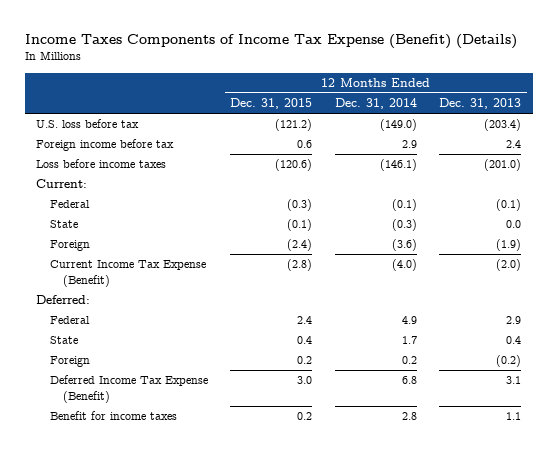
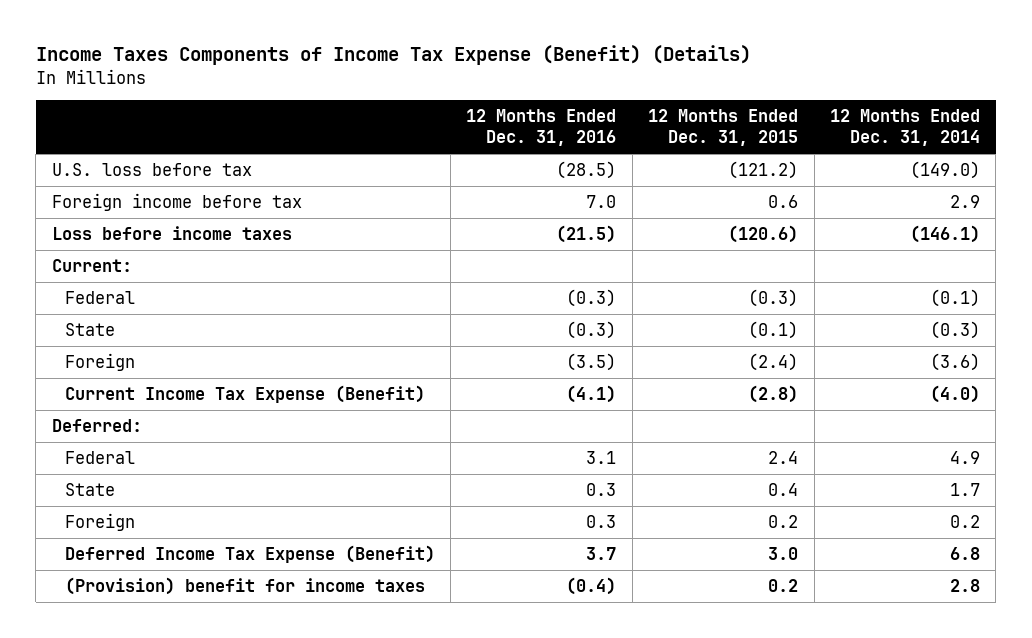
[439,98,522,110] Dec. 31, 2013 -> none
none -> [466,109,617,147] 12 Months Ended Dec. 31, 2016
[49,411,177,421] Benefit for income taxes -> [64,576,425,595] (Provision) benefit for income taxes

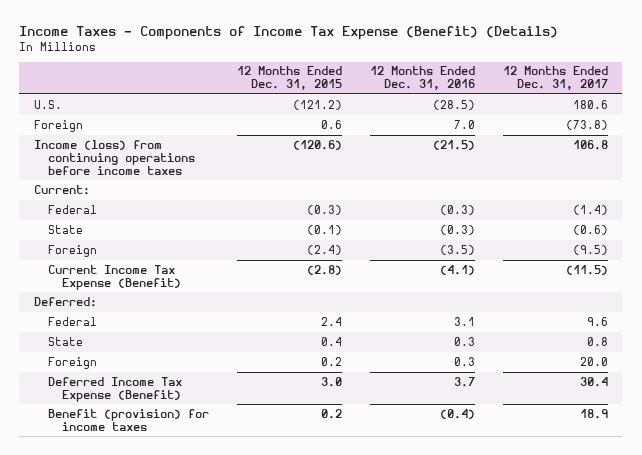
[35,45,751,66] Income Taxes Components of Income Tax Expense (Benefit) (Details) -> [19,26,559,41] Income Taxes - Components of Income Tax Expense (Benefit) (Details)
[829,109,980,147] 12 Months Ended Dec. 31, 2014 -> none
none -> [503,66,609,91] 12 Months Ended Dec. 31, 2017
[51,162,252,176] U.S. loss before tax -> [33,99,62,109] U.S.
[51,192,302,211] Foreign income before tax -> [33,119,83,132] Foreign
[51,225,292,240] Loss before income taxes -> [33,139,195,175] Income (loss) from continuing operations before income taxes
[64,576,425,595] (Provision) benefit for income taxes -> [47,408,209,431] Benefit (provision) for income taxes

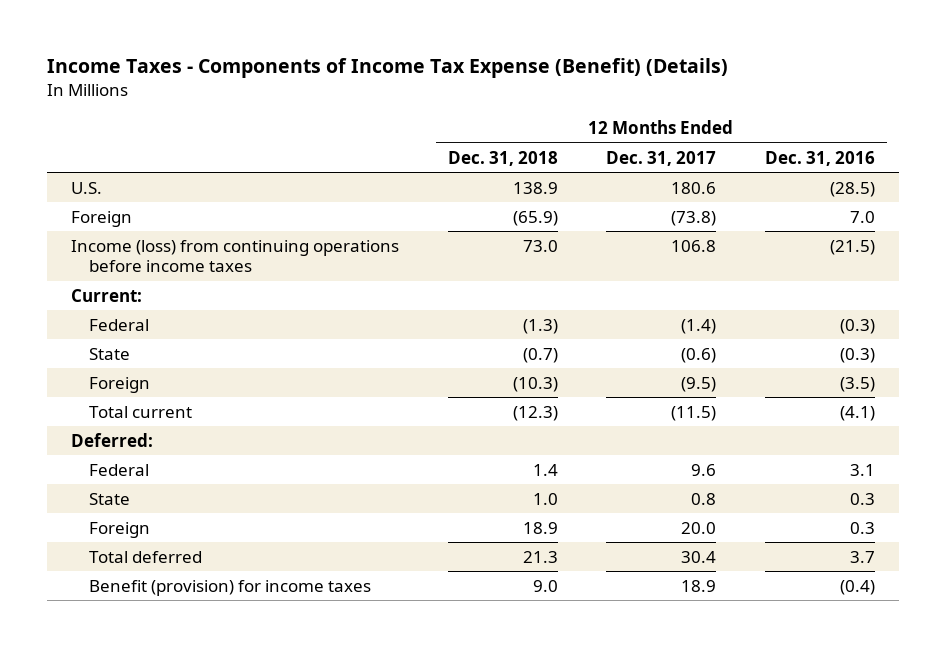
[236,66,342,91] 12 Months Ended Dec. 31, 2015 -> none
none -> [447,150,558,166] Dec. 31, 2018
[47,264,182,290] Current Income Tax Expense (Benefit) -> [88,405,192,418] Total current
[47,376,182,402] Deferred Income Tax Expense (Benefit) -> [88,550,202,563] Total deferred

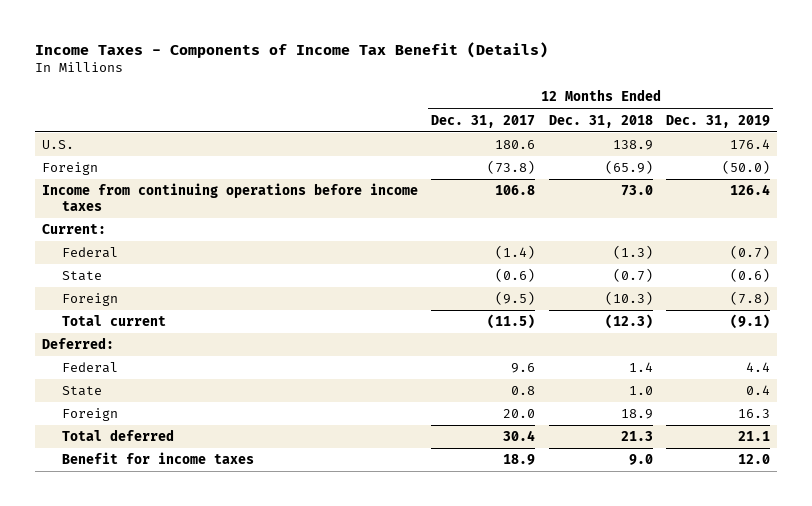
[47,58,729,79] Income Taxes - Components of Income Tax Expense (Benefit) (Details) -> [35,42,549,59] Income Taxes - Components of Income Tax Benefit (Details)
[764,150,875,166] Dec. 31, 2016 -> none
none -> [665,114,770,128] Dec. 31, 2019
[71,239,400,273] Income (loss) from continuing operations before income taxes -> [41,183,418,211] Income from continuing operations before income taxes
[88,579,371,596] Benefit (provision) for income taxes -> [62,452,255,465] Benefit for income taxes

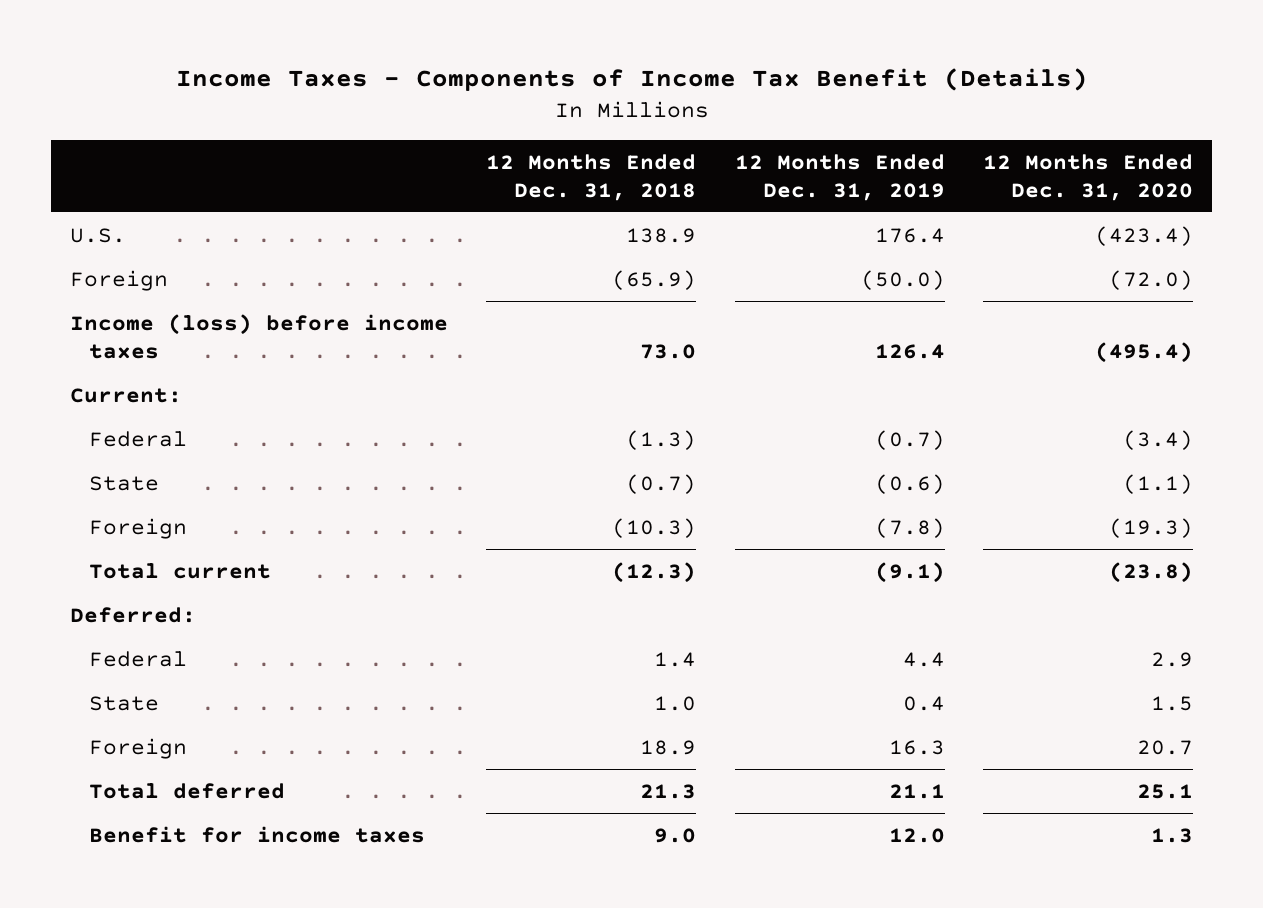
[431,114,536,128] Dec. 31, 2017 -> none
none -> [982,153,1193,201] 12 Months Ended Dec. 31, 2020
[41,183,418,211] Income from continuing operations before income taxes -> [70,313,449,359] Income (loss) before income taxes

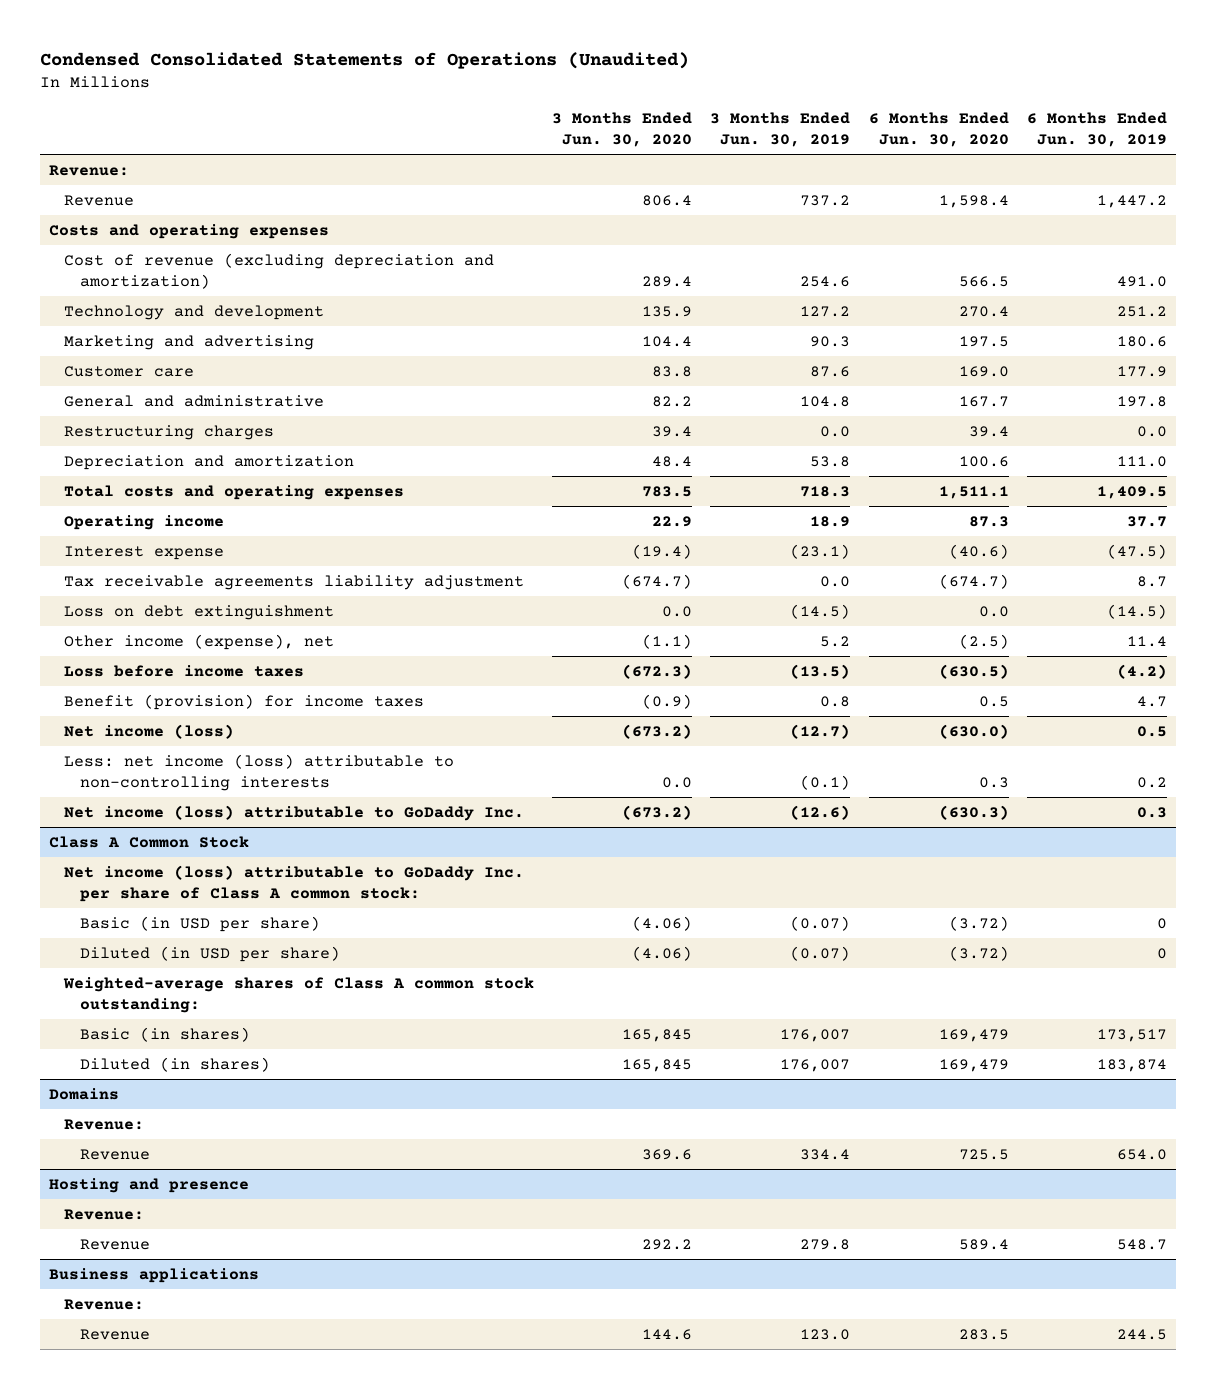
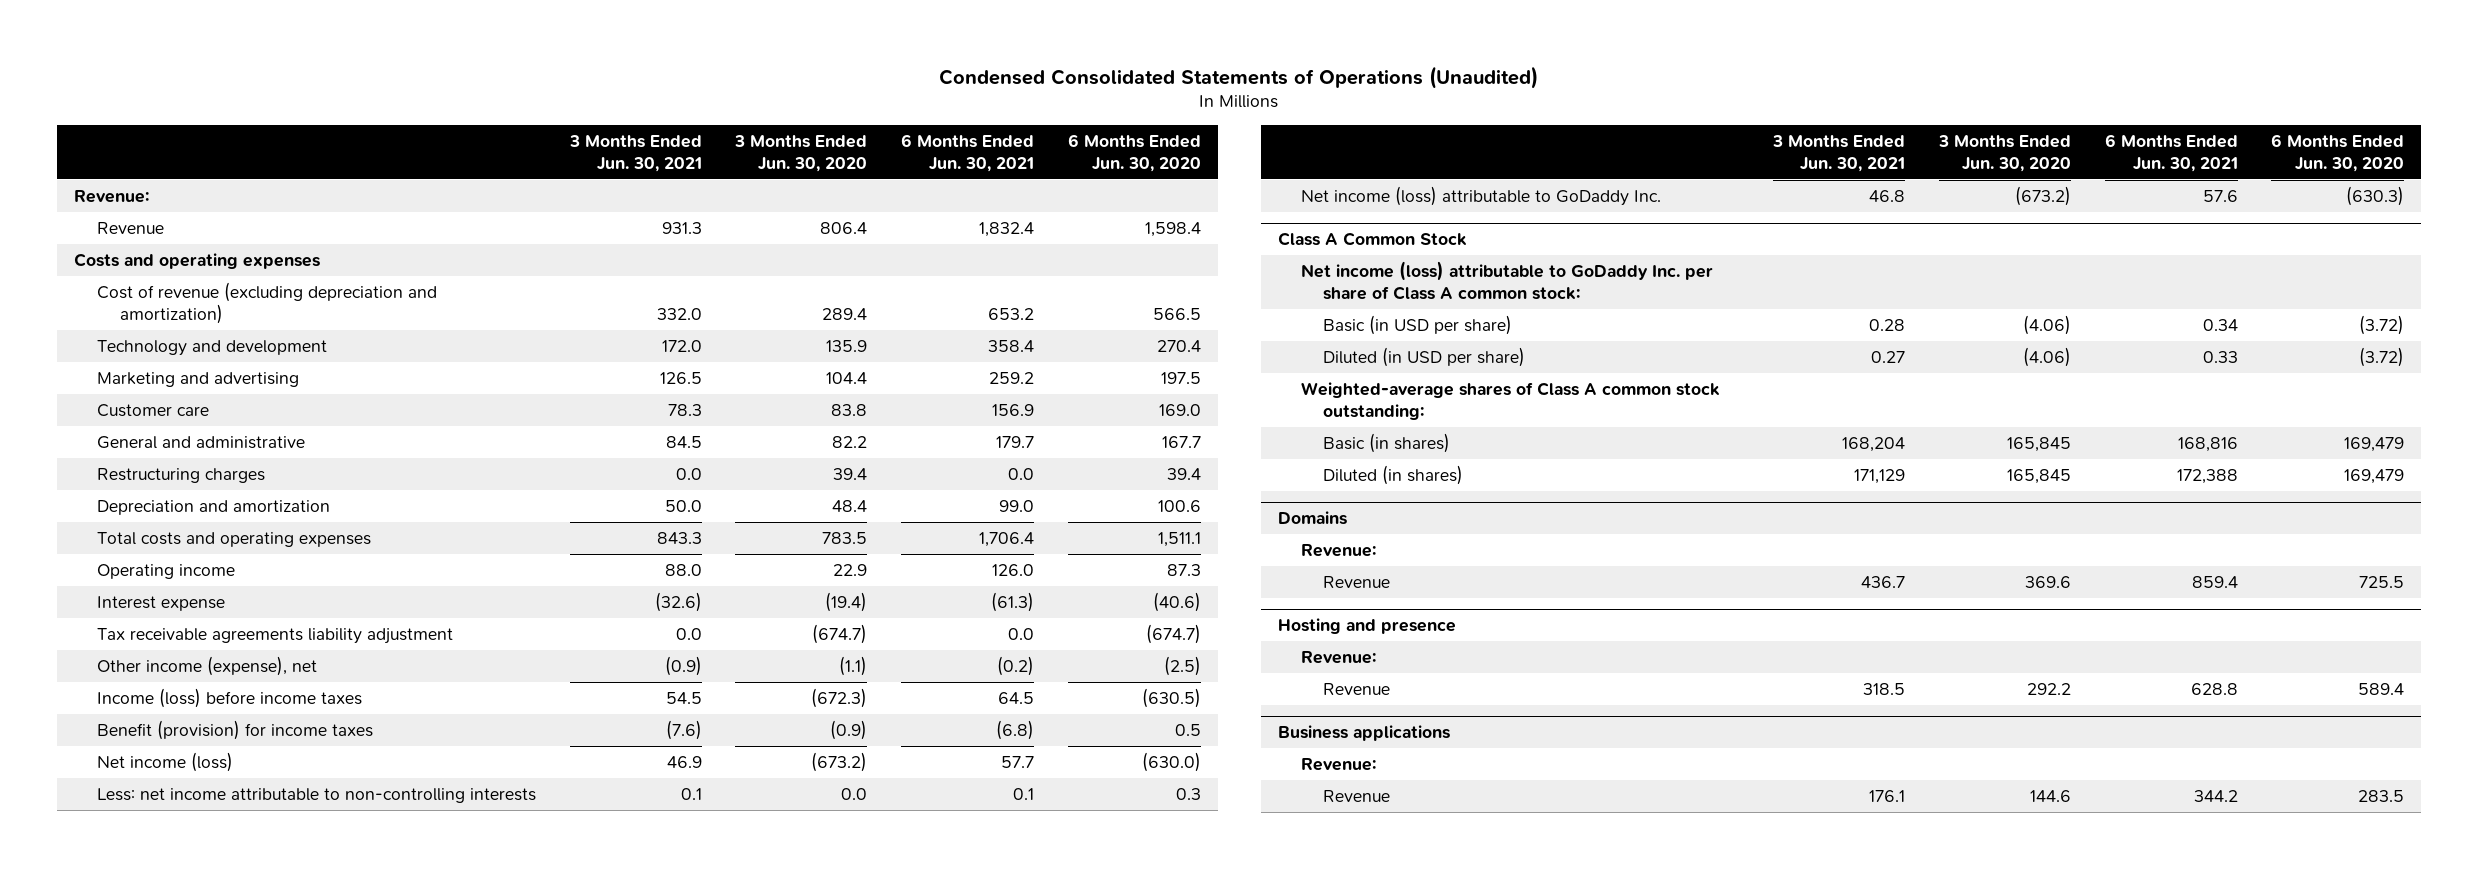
[710,112,851,147] 3 Months Ended Jun. 30, 2019 -> none
[1026,112,1167,147] 6 Months Ended Jun. 30, 2019 -> none
none -> [568,134,702,172] 3 Months Ended Jun. 30, 2021
none -> [900,133,1034,172] 6 Months Ended Jun. 30, 2021
[64,604,335,620] Loss on debt extinguishment -> none
[64,664,305,677] Loss before income taxes -> [96,687,362,708] Income (loss) before income taxes
[64,753,455,791] Less: net income (loss) attributable to non-controlling interests -> [96,787,536,803] Less: net income attributable to non-controlling interests

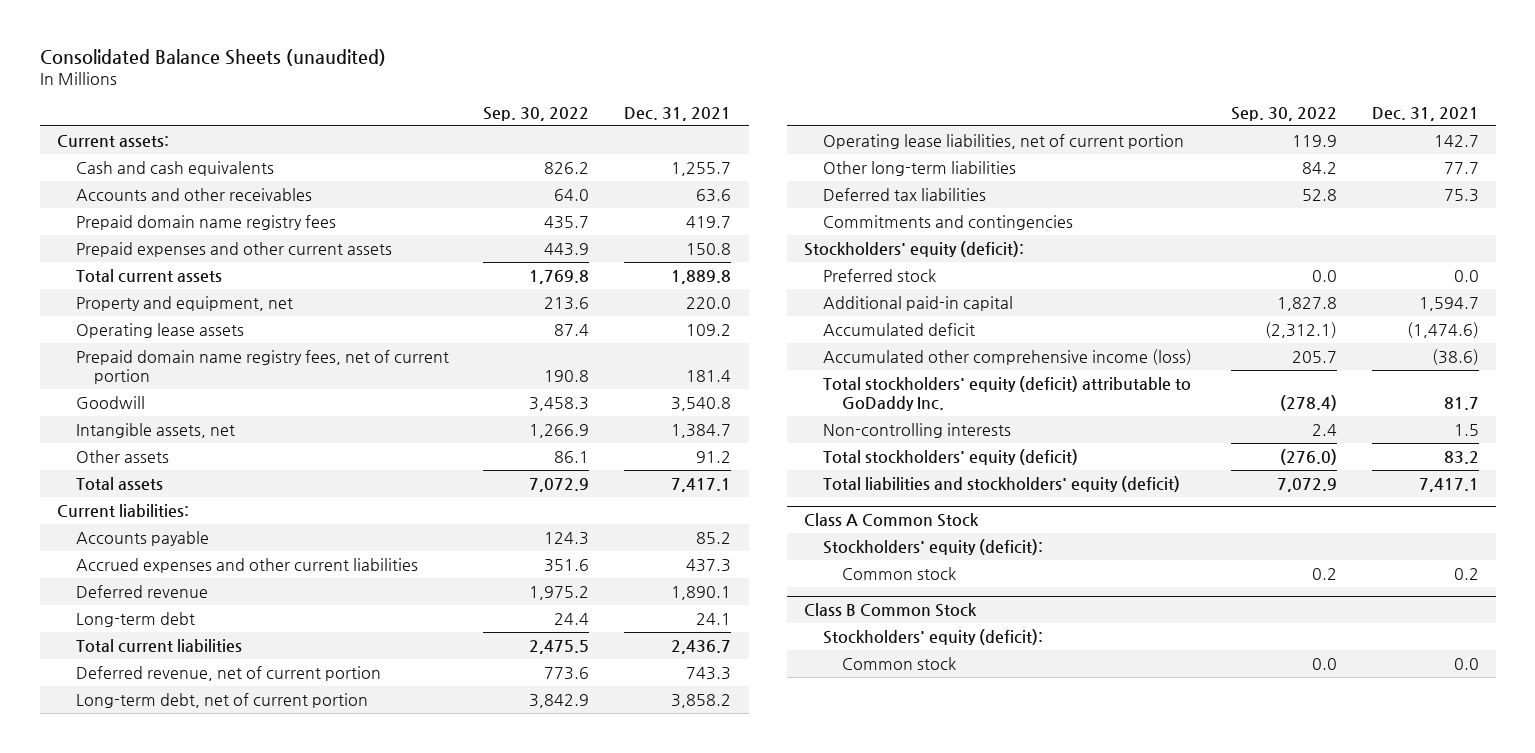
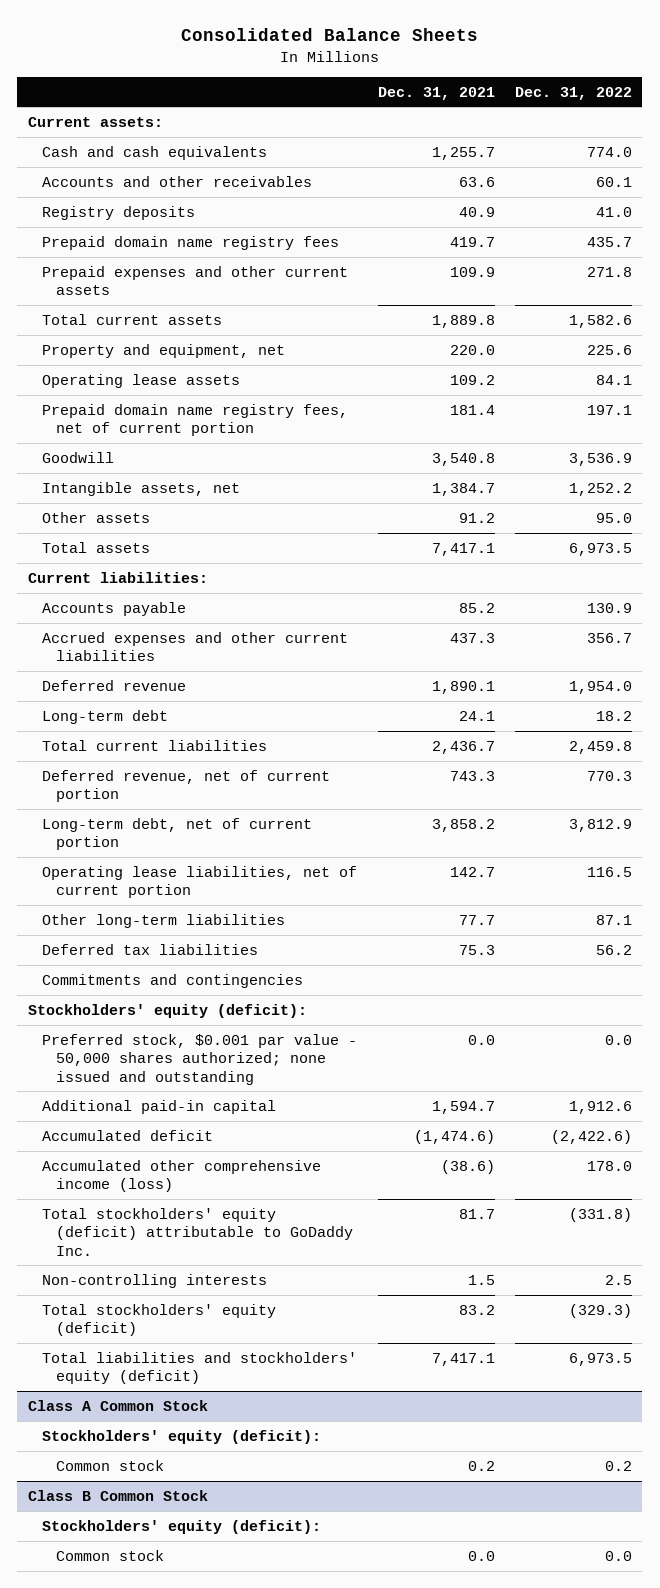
[39,49,386,67] Consolidated Balance Sheets (unaudited) -> [180,28,478,42] Consolidated Balance Sheets
[483,107,590,122] Sep. 30, 2022 -> none
none -> [515,86,633,100] Dec. 31, 2022
none -> [41,205,195,220] Registry deposits
[686,242,732,255] 150.8 -> [449,266,495,277] 109.9
[823,268,937,282] Preferred stock -> [41,1033,357,1085] Preferred stock, $0.001 par value - 50,000 shares authorized; none issued and outstanding

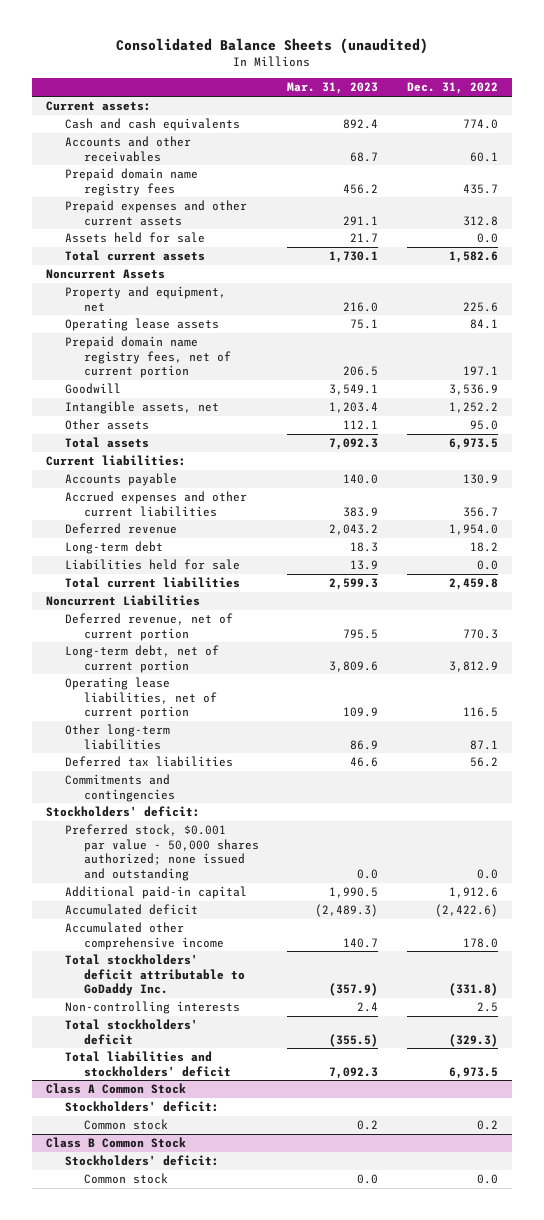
[180,28,478,42] Consolidated Balance Sheets -> [115,38,428,55] Consolidated Balance Sheets (unaudited)
[377,86,495,100] Dec. 31, 2021 -> none
none -> [287,82,379,95] Mar. 31, 2023
[41,205,195,220] Registry deposits -> none
[587,266,633,277] 271.8 -> [462,215,498,226] 312.8
none -> [64,232,205,244] Assets held for sale
none -> [45,269,165,280] Noncurrent Assets
none -> [64,559,240,571] Liabilities held for sale
none -> [45,595,200,607] Noncurrent Liabilities
[27,1003,307,1018] Stockholders' equity (deficit): -> [45,806,200,818] Stockholders' deficit:
[41,1159,321,1193] Accumulated other comprehensive income (loss) -> [64,922,224,950] Accumulated other comprehensive income
[41,1207,354,1256] Total stockholders' equity (deficit) attributable to GoDaddy Inc. -> [64,954,245,997] Total stockholders' deficit attributable to GoDaddy Inc.
[41,1303,276,1337] Total stockholders' equity (deficit) -> [64,1019,198,1045] Total stockholders' deficit
[41,1351,357,1385] Total liabilities and stockholders' equity (deficit) -> [64,1051,231,1077] Total liabilities and stockholders' deficit
[41,1429,321,1444] Stockholders' equity (deficit): -> [64,1101,219,1113] Stockholders' deficit:
[41,1519,321,1534] Stockholders' equity (deficit): -> [64,1155,219,1167] Stockholders' deficit:

